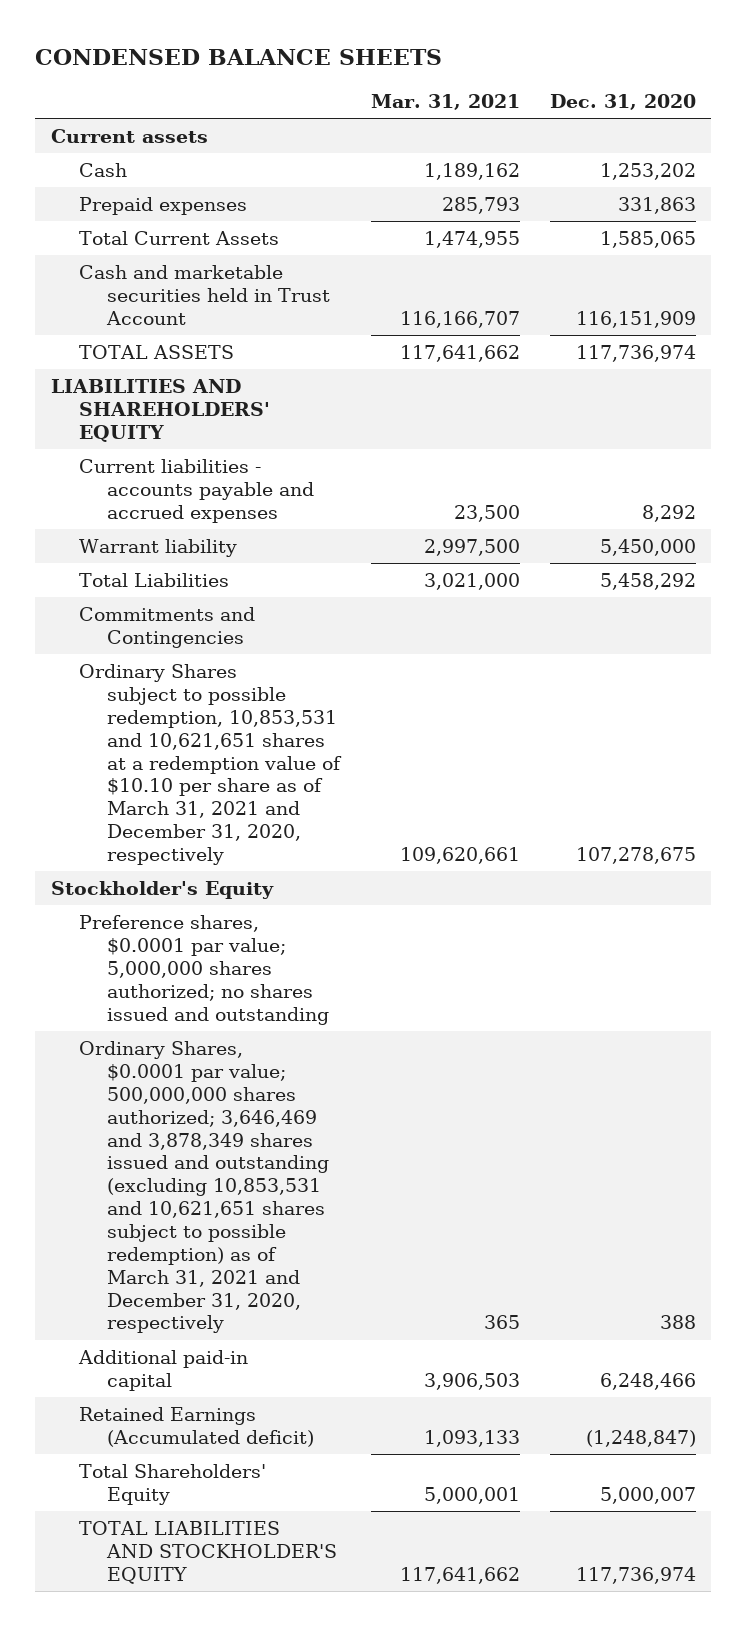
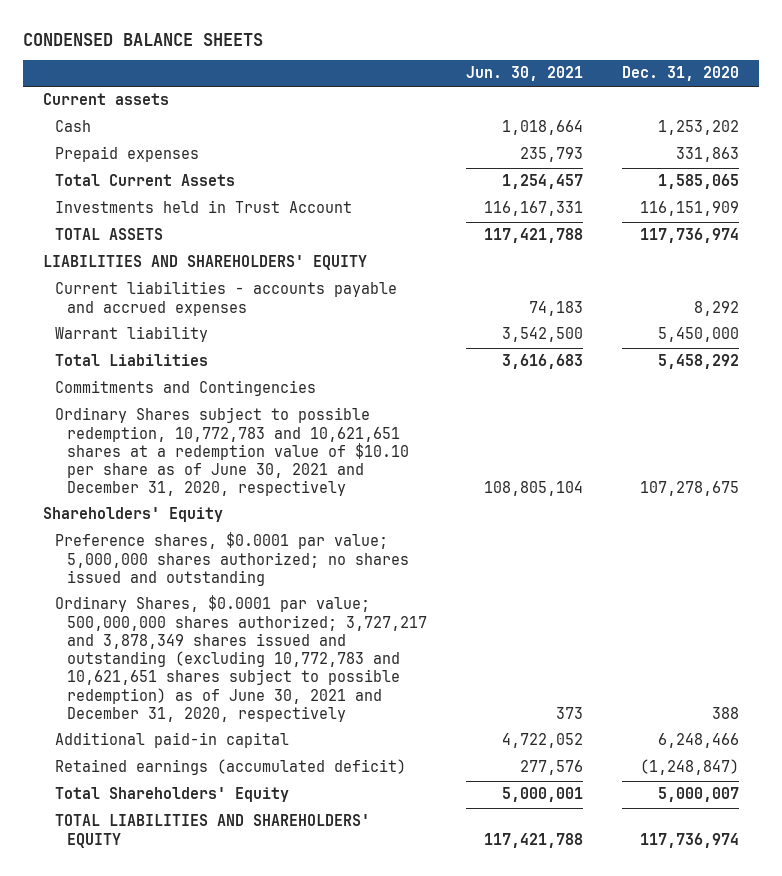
[370,94,520,111] Mar. 31, 2021 -> none
none -> [466,66,584,82] Jun. 30, 2021
[78,265,331,325] Cash and marketable securities held in Trust Account -> [55,200,353,214] Investments held in Trust Account
[78,664,343,865] Ordinary Shares subject to possible redemption, 10,853,531 and 10,621,651 shares at a redemption value of $10.10 per share as of March 31, 2021 and December 31, 2020, respectively -> [55,407,410,497] Ordinary Shares subject to possible redemption, 10,772,783 and 10,621,651 shares at a redemption value of $10.10 per share as of June 30, 2021 and December 31, 2020, respectively
[50,881,274,900] Stockholder's Equity -> [42,507,223,523] Shareholders' Equity
[78,1041,330,1334] Ordinary Shares, $0.0001 par value; 500,000,000 shares authorized; 3,646,469 and 3,878,349 shares issued and outstanding (excluding 10,853,531 and 10,621,651 shares subject to possible redemption) as of March 31, 2021 and December 31, 2020, respectively -> [55,595,428,722] Ordinary Shares, $0.0001 par value; 500,000,000 shares authorized; 3,727,217 and 3,878,349 shares issued and outstanding (excluding 10,772,783 and 10,621,651 shares subject to possible redemption) as of June 30, 2021 and December 31, 2020, respectively
[78,1407,315,1447] Retained Earnings (Accumulated deficit) -> [55,759,407,776] Retained earnings (accumulated deficit)
[78,1521,338,1584] TOTAL LIABILITIES AND STOCKHOLDER'S EQUITY -> [55,814,371,848] TOTAL LIABILITIES AND SHAREHOLDERS' EQUITY

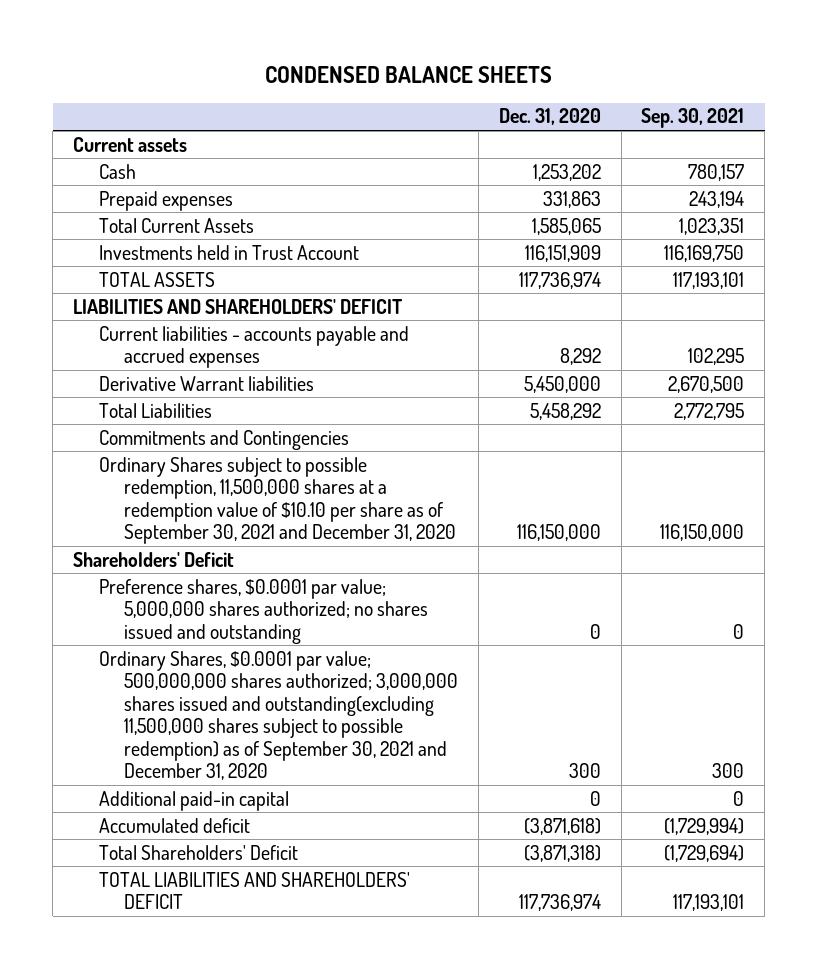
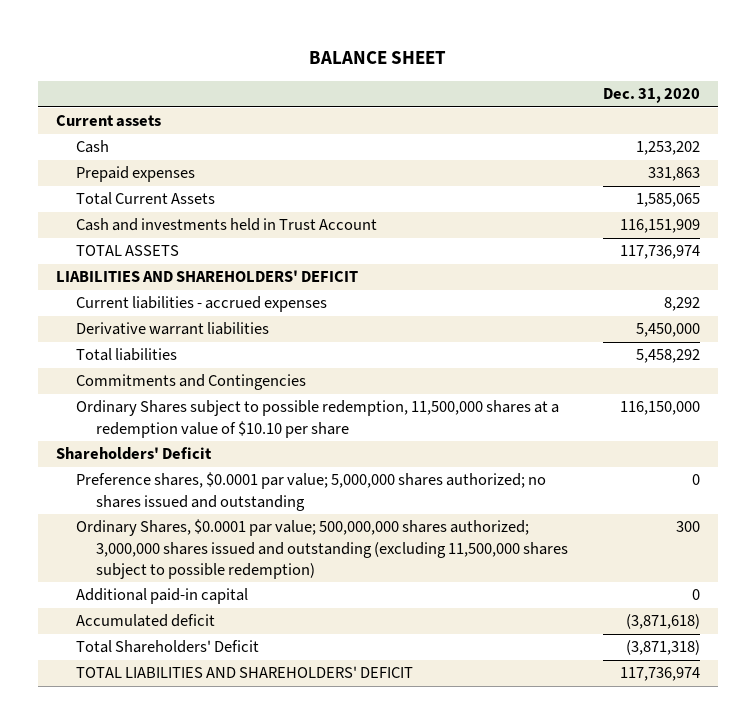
[264,66,552,84] CONDENSED BALANCE SHEETS -> [309,51,447,65] BALANCE SHEET
[641,108,745,129] Sep. 30, 2021 -> none
[98,244,359,260] Investments held in Trust Account -> [75,218,377,232] Cash and investments held in Trust Account
[98,325,409,369] Current liabilities - accounts payable and accrued expenses -> [75,296,327,313] Current liabilities - accrued expenses
[98,375,314,391] Derivative Warrant liabilities -> [75,322,269,336] Derivative warrant liabilities
[98,402,212,418] Total Liabilities -> [75,348,177,362] Total liabilities
[98,456,456,545] Ordinary Shares subject to possible redemption, 11,500,000 shares at a redemption value of $10.10 per share as of September 30, 2021 and December 31, 2020 -> [75,400,559,438] Ordinary Shares subject to possible redemption, 11,500,000 shares at a redemption value of $10.10 per share
[98,650,458,781] Ordinary Shares, $0.0001 par value; 500,000,000 shares authorized; 3,000,000 shares issued and outstanding(excluding 11,500,000 shares subject to possible redemption) as of September 30, 2021 and December 31, 2020 -> [75,519,568,579] Ordinary Shares, $0.0001 par value; 500,000,000 shares authorized; 3,000,000 shares issued and outstanding (excluding 11,500,000 shares subject to possible redemption)

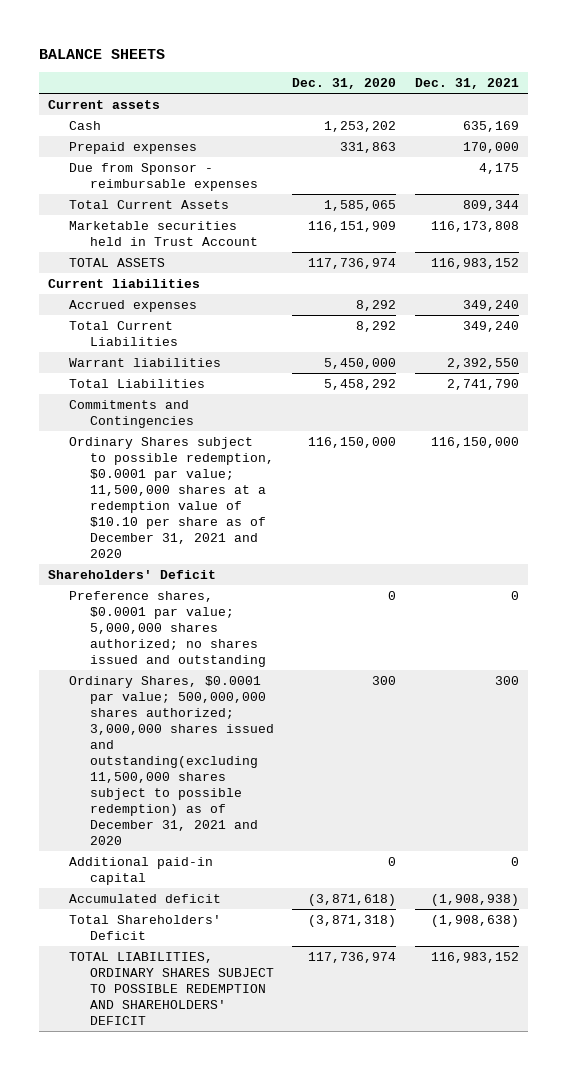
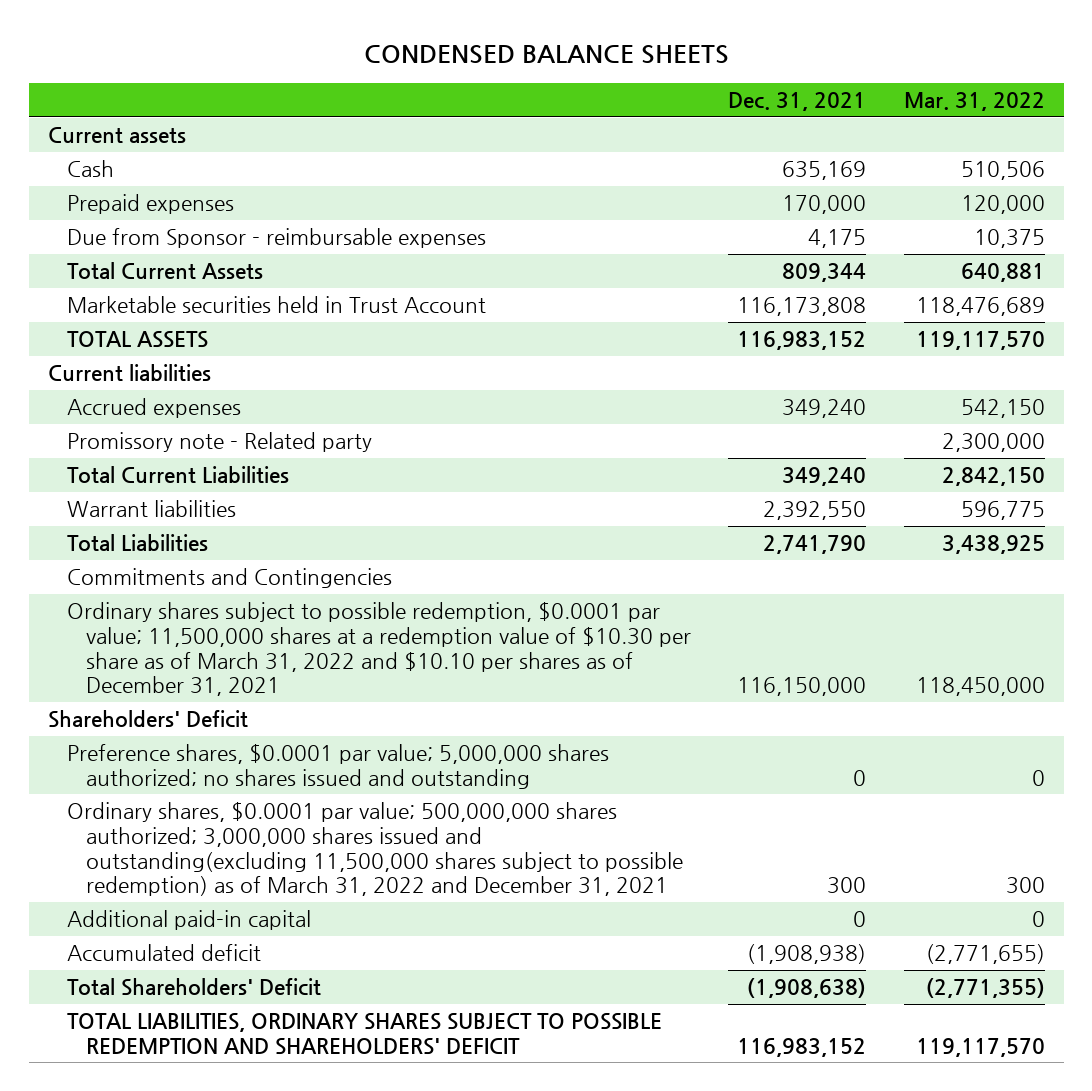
[39,49,166,60] BALANCE SHEETS -> [364,44,730,64] CONDENSED BALANCE SHEETS
[292,78,397,90] Dec. 31, 2020 -> none
none -> [903,92,1045,112] Mar. 31, 2022
none -> [66,432,372,453] Promissory note - Related party
[68,436,274,559] Ordinary Shares subject to possible redemption, $0.0001 par value; 11,500,000 shares at a redemption value of $10.10 per share as of December 31, 2021 and 2020 -> [66,602,691,697] Ordinary shares subject to possible redemption, $0.0001 par value; 11,500,000 shares at a redemption value of $10.30 per share as of March 31, 2022 and $10.10 per shares as of December 31, 2021
[68,675,274,846] Ordinary Shares, $0.0001 par value; 500,000,000 shares authorized; 3,000,000 shares issued and outstanding(excluding 11,500,000 shares subject to possible redemption) as of December 31, 2021 and 2020 -> [66,802,683,897] Ordinary shares, $0.0001 par value; 500,000,000 shares authorized; 3,000,000 shares issued and outstanding(excluding 11,500,000 shares subject to possible redemption) as of March 31, 2022 and December 31, 2021

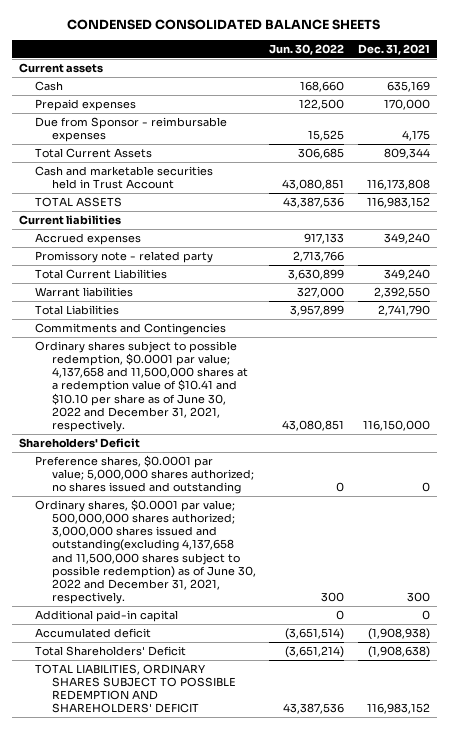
[364,44,730,64] CONDENSED BALANCE SHEETS -> [67,19,381,31] CONDENSED CONSOLIDATED BALANCE SHEETS
[903,92,1045,112] Mar. 31, 2022 -> none
none -> [269,44,345,56] Jun. 30, 2022
[66,296,486,314] Marketable securities held in Trust Account -> [35,165,214,190] Cash and marketable securities held in Trust Account
[66,432,372,453] Promissory note - Related party -> [35,250,214,263] Promissory note - related party
[66,602,691,697] Ordinary shares subject to possible redemption, $0.0001 par value; 11,500,000 shares at a redemption value of $10.30 per share as of March 31, 2022 and $10.10 per shares as of December 31, 2021 -> [35,340,248,432] Ordinary shares subject to possible redemption, $0.0001 par value; 4,137,658 and 11,500,000 shares at a redemption value of $10.41 and $10.10 per share as of June 30, 2022 and December 31, 2021, respectively.
[66,802,683,897] Ordinary shares, $0.0001 par value; 500,000,000 shares authorized; 3,000,000 shares issued and outstanding(excluding 11,500,000 shares subject to possible redemption) as of March 31, 2022 and December 31, 2021 -> [35,498,256,605] Ordinary shares, $0.0001 par value; 500,000,000 shares authorized; 3,000,000 shares issued and outstanding(excluding 4,137,658 and 11,500,000 shares subject to possible redemption) as of June 30, 2022 and December 31, 2021, respectively.

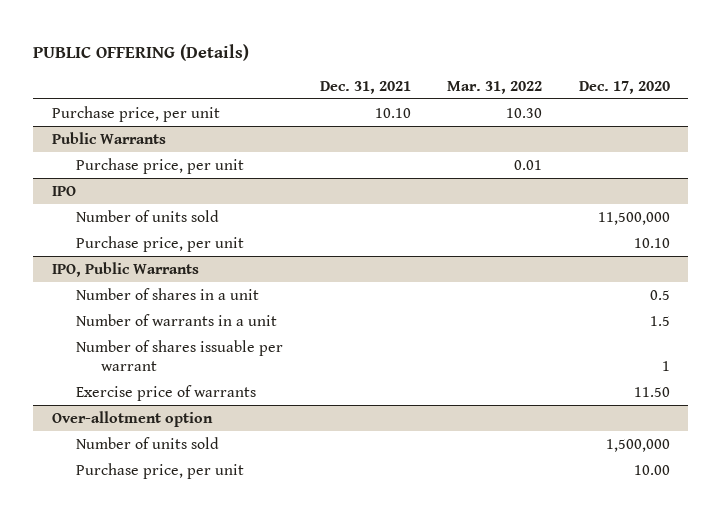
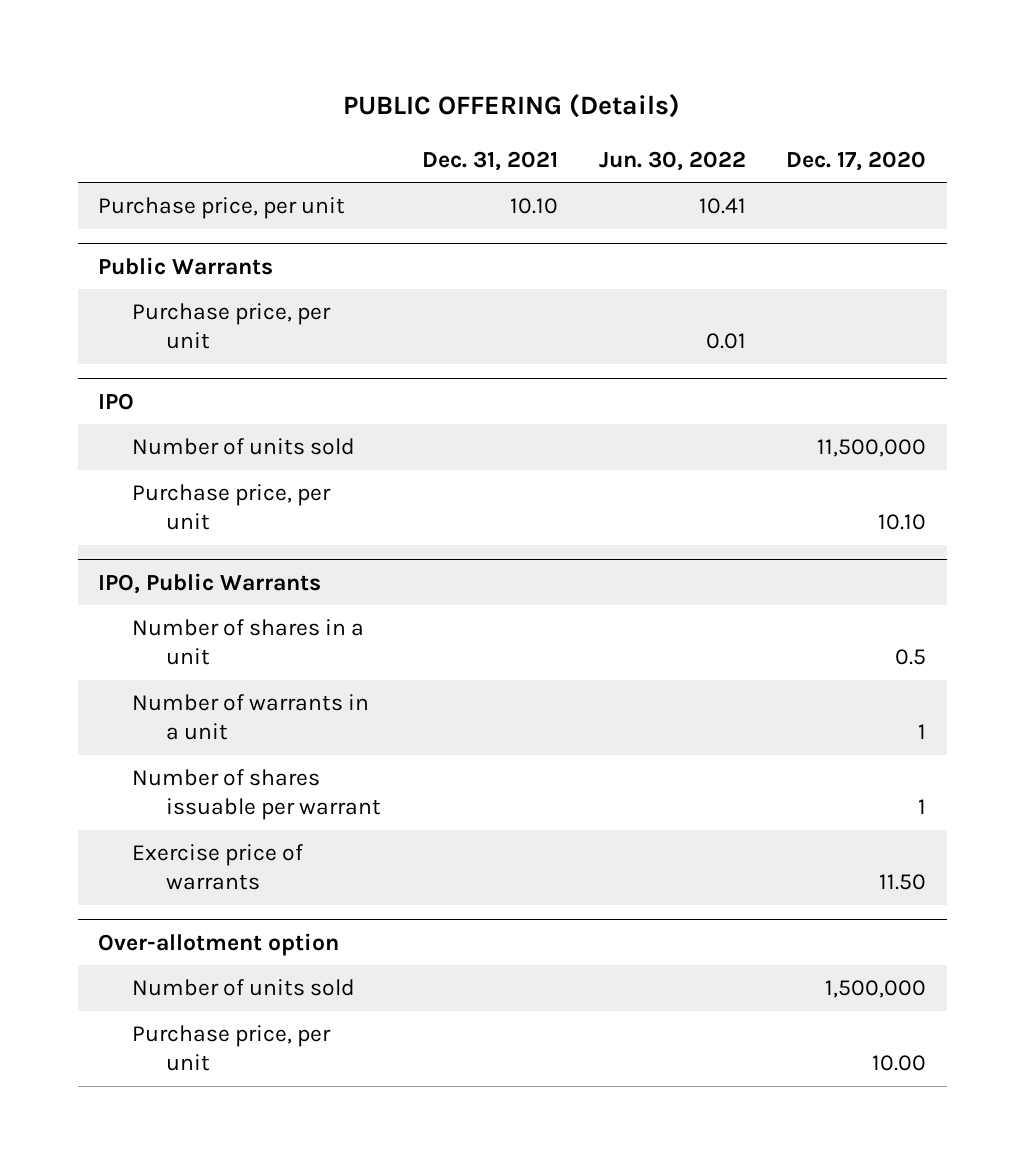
[447,80,543,94] Mar. 31, 2022 -> none
none -> [598,150,746,171] Jun. 30, 2022
[650,315,671,326] 1.5 -> [918,723,927,739] 1

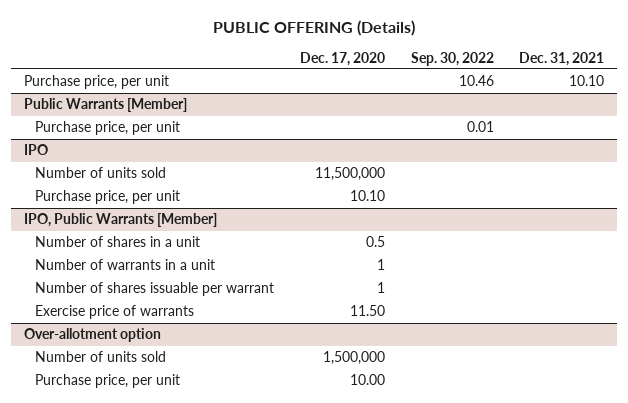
[598,150,746,171] Jun. 30, 2022 -> none
none -> [410,51,494,66] Sep. 30, 2022
[98,256,274,275] Public Warrants -> [24,98,188,113] Public Warrants [Member]
[98,572,322,594] IPO, Public Warrants -> [24,213,218,228] IPO, Public Warrants [Member]

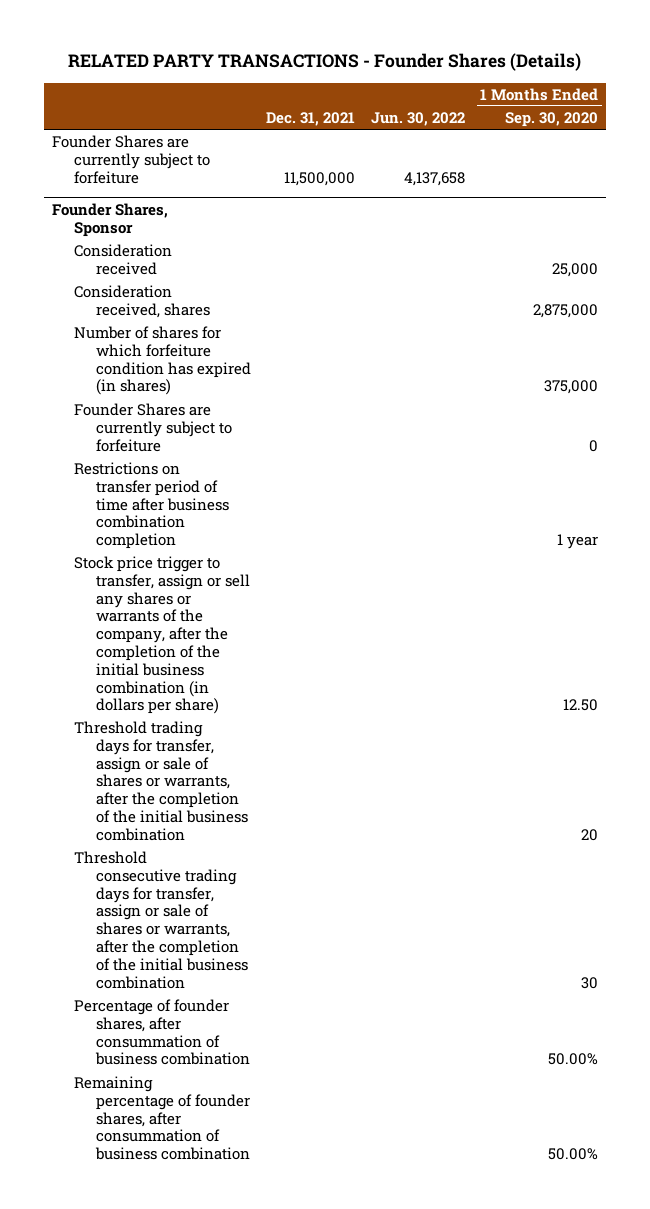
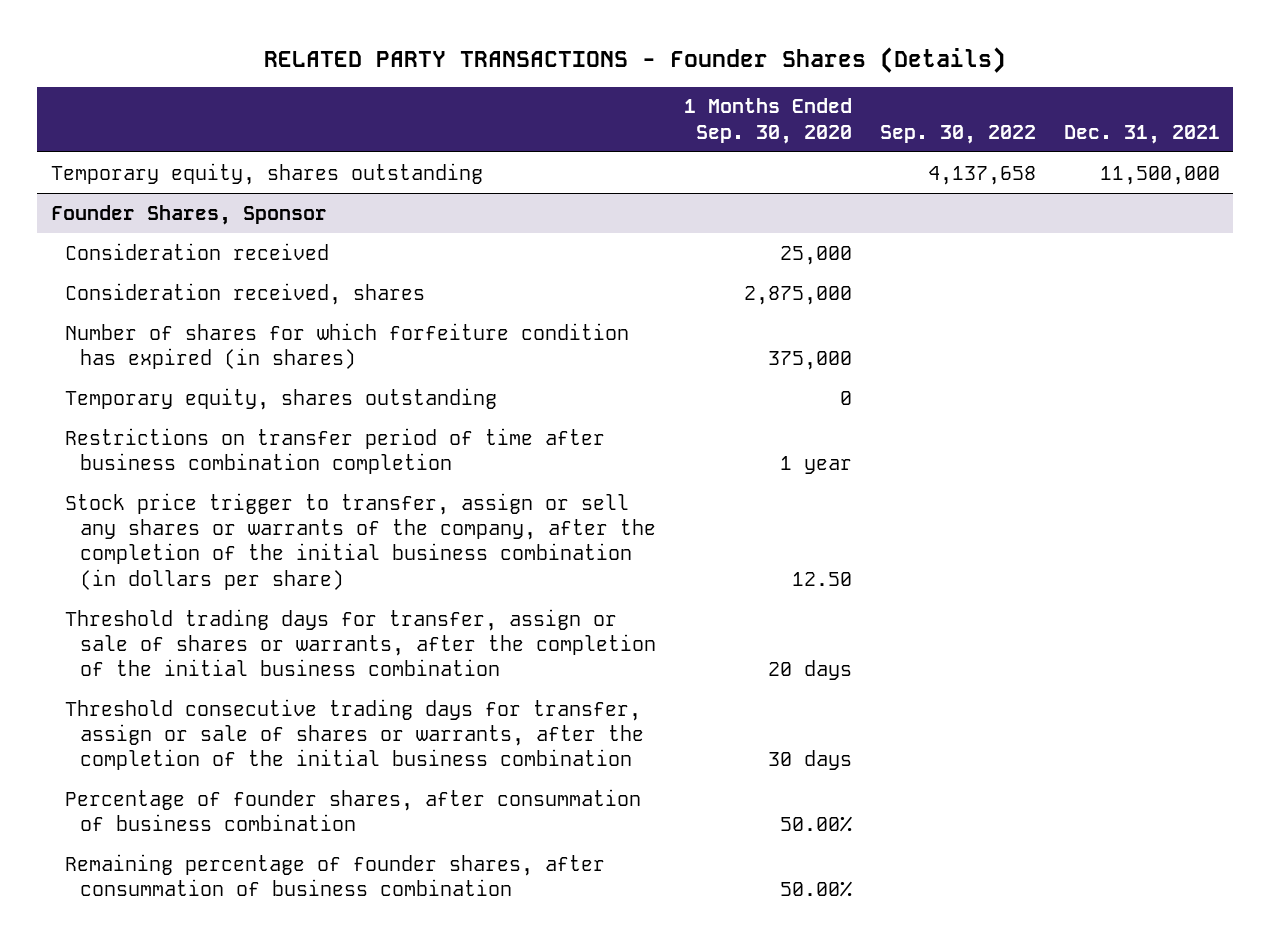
[370,111,465,126] Jun. 30, 2022 -> none
none -> [879,124,1036,144] Sep. 30, 2022
[51,135,210,184] Founder Shares are currently subject to forfeiture -> [50,162,483,185] Temporary equity, shares outstanding
[73,403,232,452] Founder Shares are currently subject to forfeiture -> [65,387,498,410] Temporary equity, shares outstanding
[581,828,599,841] 20 -> [767,660,852,681] 20 days
[581,976,599,989] 30 -> [767,750,852,771] 30 days

